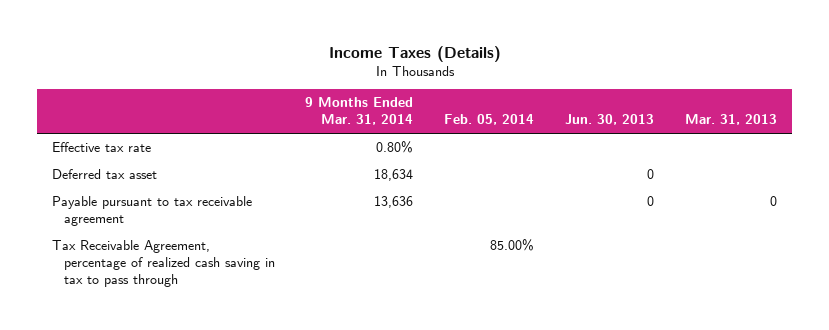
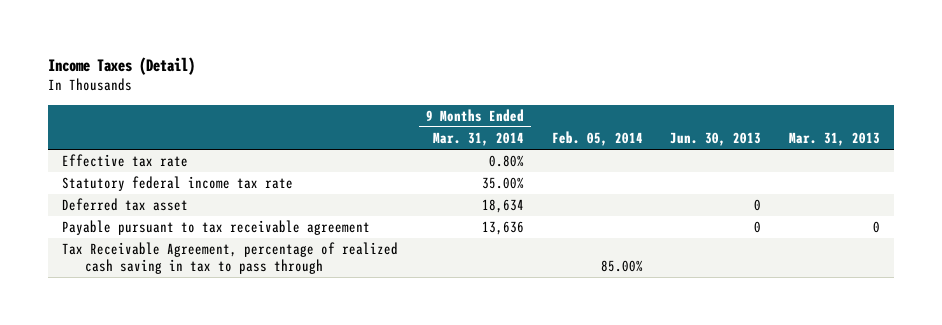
[328,45,501,62] Income Taxes (Details) -> [48,56,196,75] Income Taxes (Detail)
none -> [62,176,294,192] Statutory federal income tax rate

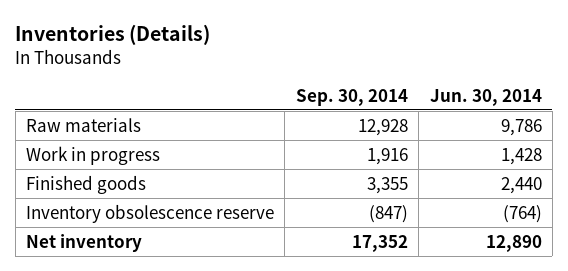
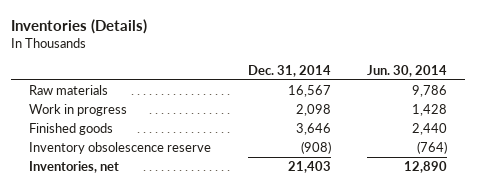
[295,88,408,106] Sep. 30, 2014 -> none
none -> [247,64,331,77] Dec. 31, 2014
[26,233,143,252] Net inventory -> [29,161,120,174] Inventories, net

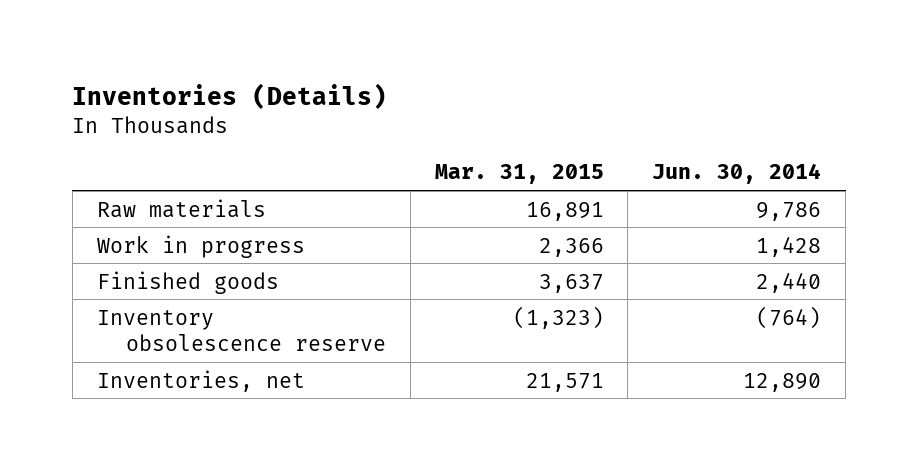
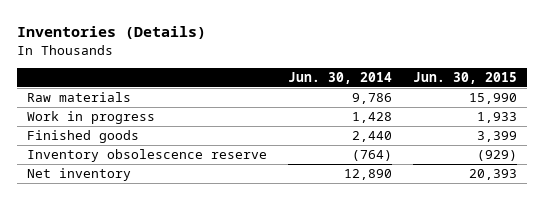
[434,164,604,185] Mar. 31, 2015 -> none
none -> [412,72,517,85] Jun. 30, 2015
[96,369,305,392] Inventories, net -> [27,168,132,182] Net inventory

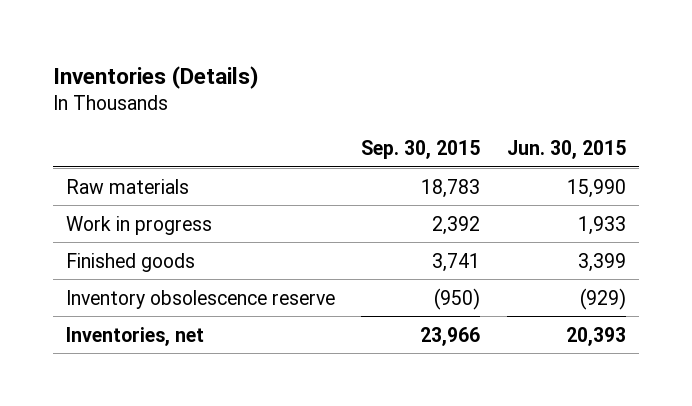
[287,72,392,85] Jun. 30, 2014 -> none
none -> [361,140,481,160] Sep. 30, 2015
[27,168,132,182] Net inventory -> [66,326,205,346] Inventories, net

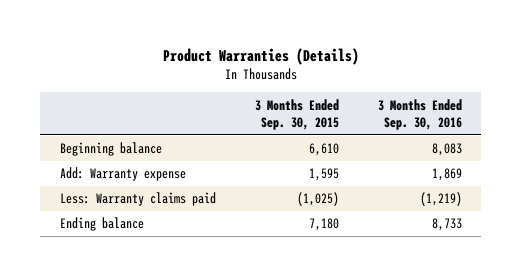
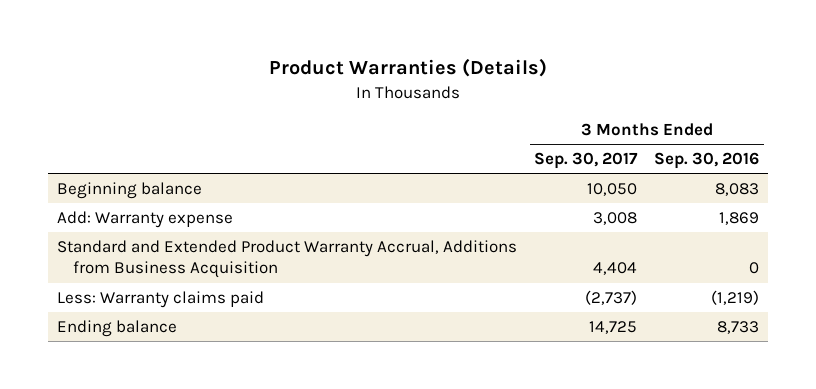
[254,98,339,130] 3 Months Ended Sep. 30, 2015 -> none
none -> [533,152,638,170] Sep. 30, 2017
none -> [56,240,517,279] Standard and Extended Product Warranty Accrual, Additions from Business Acquisition

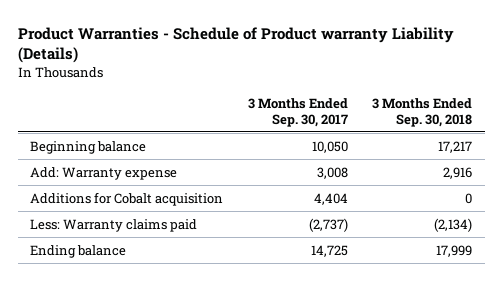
[268,58,547,78] Product Warranties (Details) -> [17,26,454,64] Product Warranties - Schedule of Product warranty Liability (Details)
[654,152,760,170] Sep. 30, 2016 -> none
none -> [372,97,473,127] 3 Months Ended Sep. 30, 2018
[56,240,517,279] Standard and Extended Product Warranty Accrual, Additions from Business Acquisition -> [30,191,224,206] Additions for Cobalt acquisition

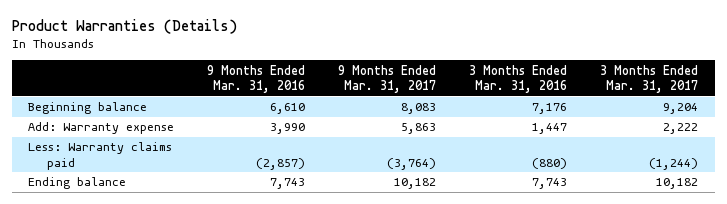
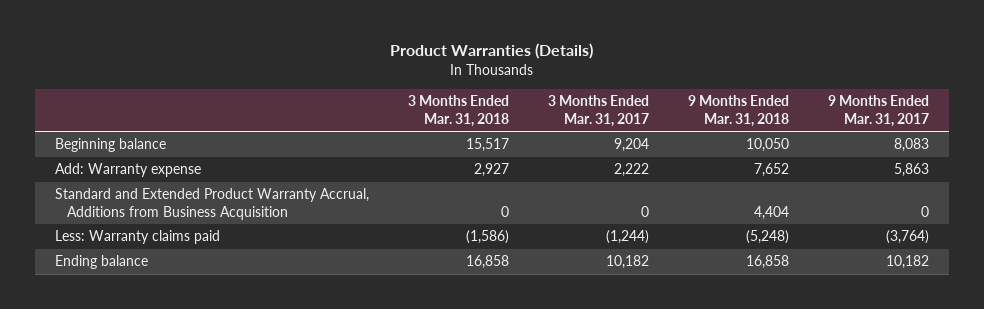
[207,64,306,94] 9 Months Ended Mar. 31, 2016 -> none
[469,64,568,94] 3 Months Ended Mar. 31, 2016 -> none
none -> [407,95,509,127] 3 Months Ended Mar. 31, 2018
none -> [688,95,790,127] 9 Months Ended Mar. 31, 2018
none -> [54,188,369,220] Standard and Extended Product Warranty Accrual, Additions from Business Acquisition

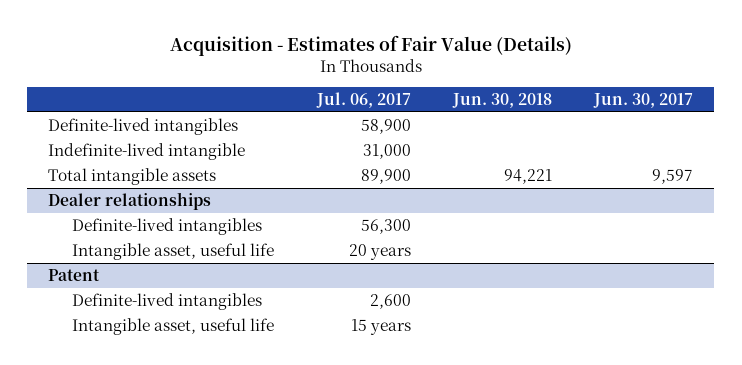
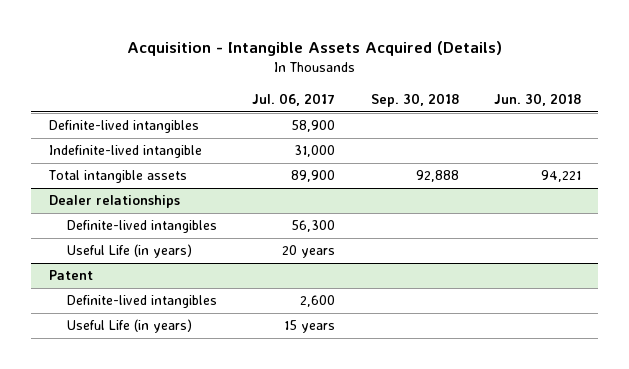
[169,35,572,57] Acquisition - Estimates of Fair Value (Details) -> [126,41,502,57] Acquisition - Intangible Assets Acquired (Details)
[593,93,694,109] Jun. 30, 2017 -> none
none -> [370,92,459,107] Sep. 30, 2018
[72,242,275,260] Intangible asset, useful life -> [67,244,193,259] Useful Life (in years)
[72,317,275,335] Intangible asset, useful life -> [67,319,193,334] Useful Life (in years)

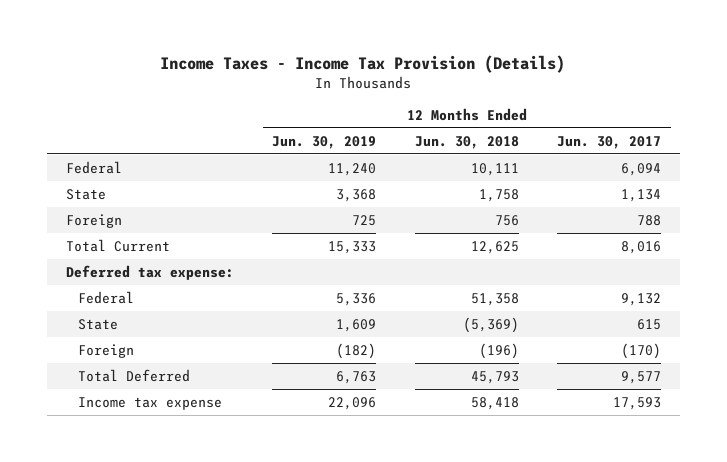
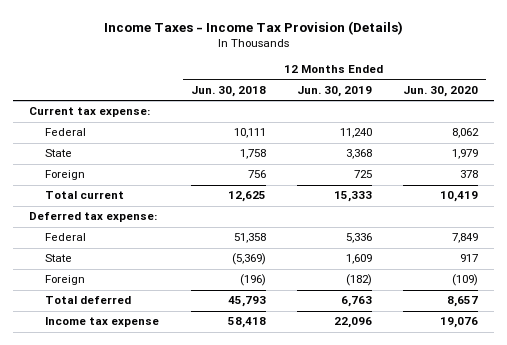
[557,135,662,149] Jun. 30, 2017 -> none
none -> [403,85,479,97] Jun. 30, 2020
none -> [29,107,151,118] Current tax expense:
[65,238,170,252] Total Current -> [45,191,125,200] Total current
[77,368,190,382] Total Deferred -> [45,296,132,305] Total deferred

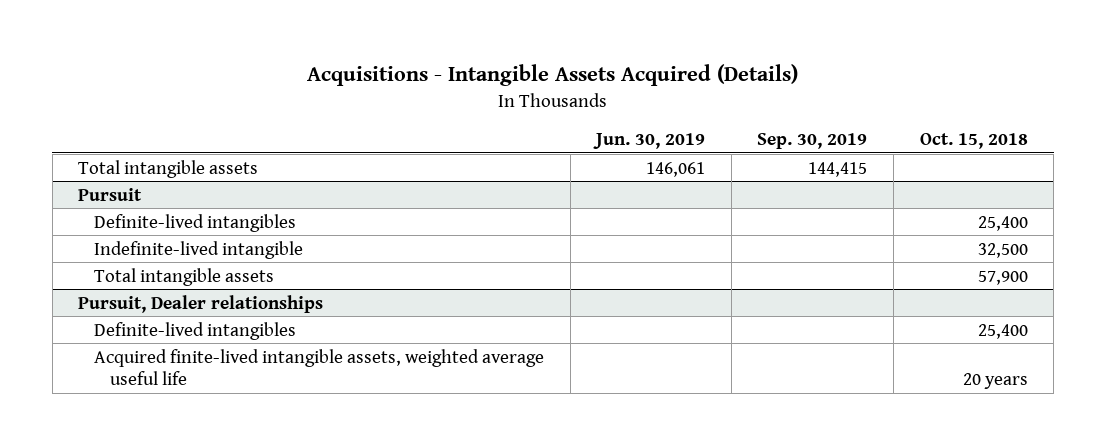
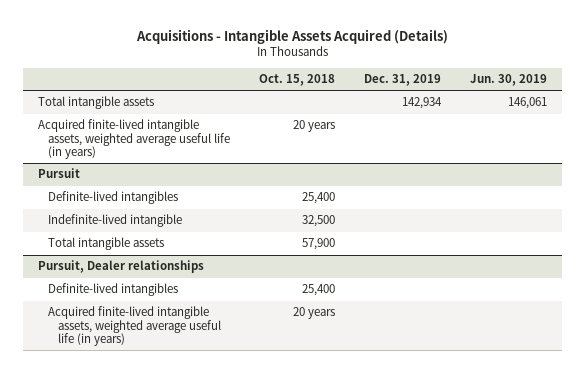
[757,133,868,150] Sep. 30, 2019 -> none
none -> [364,74,442,87] Dec. 31, 2019
none -> [37,119,231,160] Acquired finite-lived intangible assets, weighted average useful life (in years)
[93,348,544,386] Acquired finite-lived intangible assets, weighted average useful life -> [48,306,222,347] Acquired finite-lived intangible assets, weighted average useful life (in years)

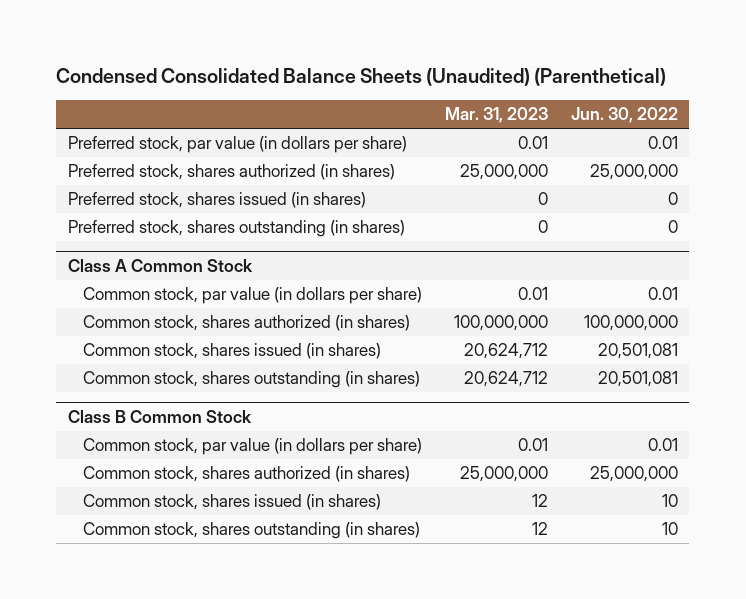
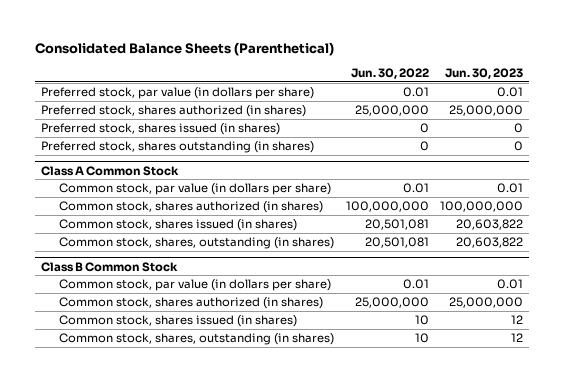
[56,67,667,86] Condensed Consolidated Balance Sheets (Unaudited) (Parenthetical) -> [35,41,335,56] Consolidated Balance Sheets (Parenthetical)
[444,107,548,124] Mar. 31, 2023 -> none
none -> [445,68,524,80] Jun. 30, 2023
[82,371,420,389] Common stock, shares outstanding (in shares) -> [58,237,334,250] Common stock, shares, outstanding (in shares)
[82,522,420,540] Common stock, shares outstanding (in shares) -> [58,333,334,346] Common stock, shares, outstanding (in shares)

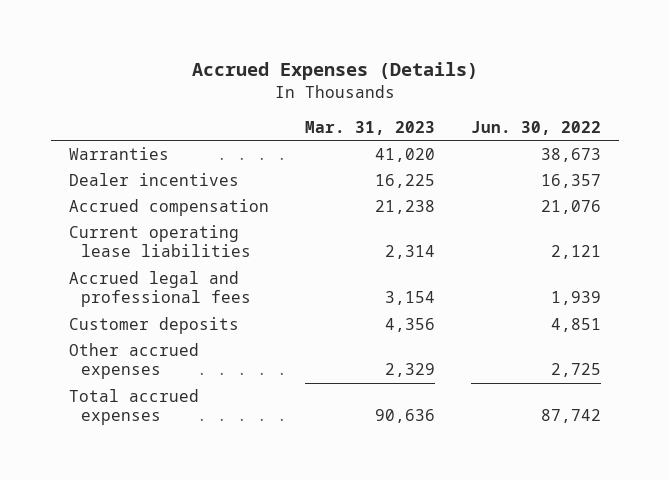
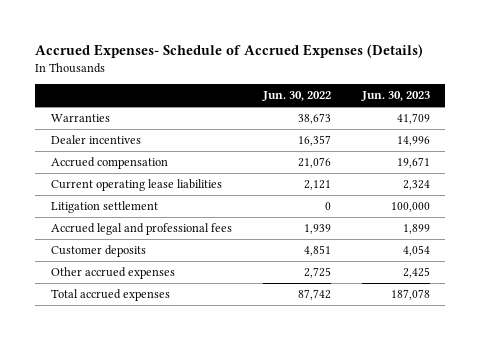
[191,61,478,80] Accrued Expenses (Details) -> [35,43,424,58] Accrued Expenses- Schedule of Accrued Expenses (Details)
[304,120,435,135] Mar. 31, 2023 -> none
none -> [360,91,430,102] Jun. 30, 2023
none -> [50,201,158,214] Litigation settlement

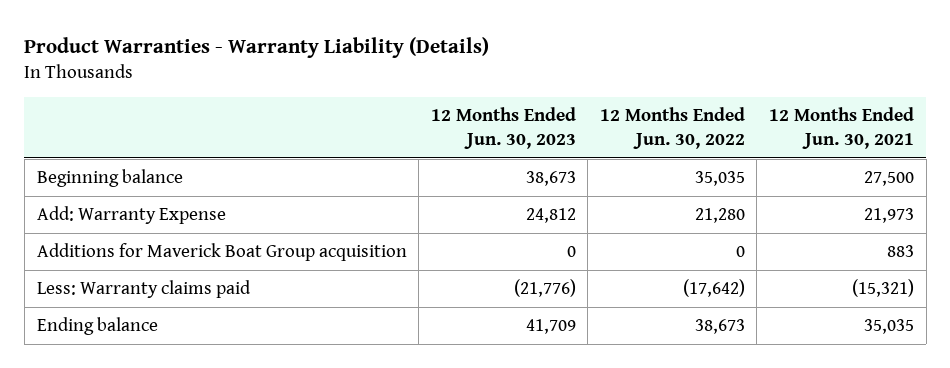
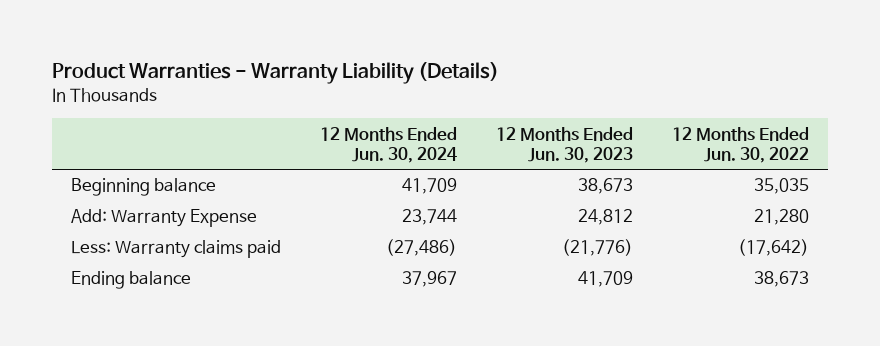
[768,106,914,149] 12 Months Ended Jun. 30, 2021 -> none
none -> [319,126,457,164] 12 Months Ended Jun. 30, 2024
[36,243,407,262] Additions for Maverick Boat Group acquisition -> none

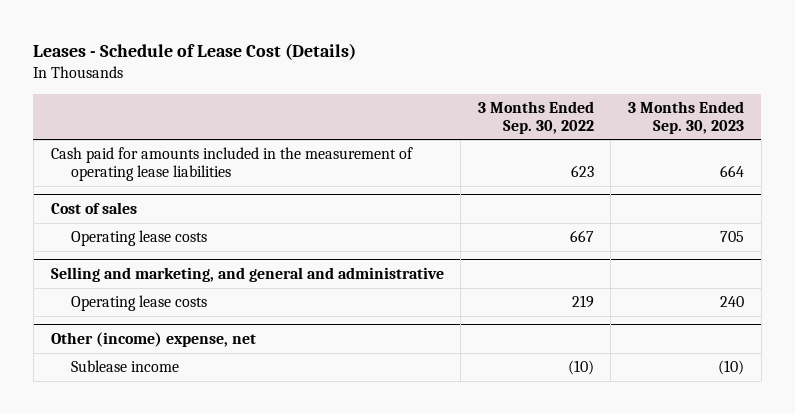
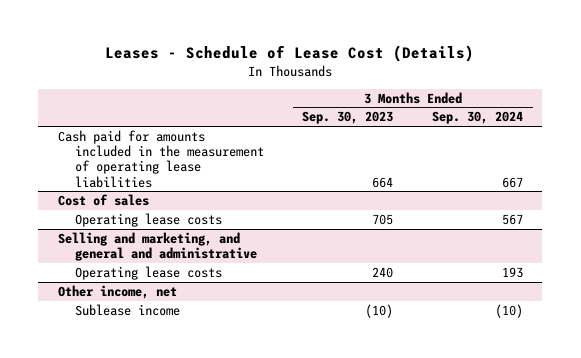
[477,100,594,134] 3 Months Ended Sep. 30, 2022 -> none
none -> [432,111,524,125] Sep. 30, 2024
[50,332,256,348] Other (income) expense, net -> [57,284,177,299] Other income, net

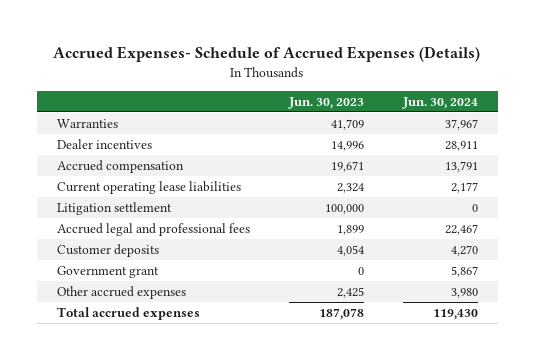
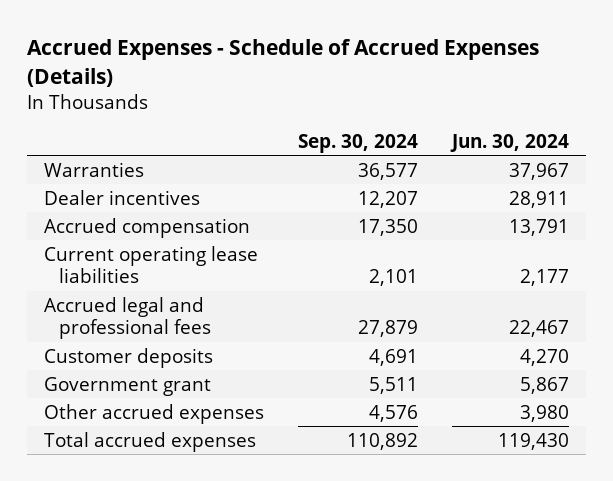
[53,46,481,63] Accrued Expenses- Schedule of Accrued Expenses (Details) -> [26,39,539,87] Accrued Expenses - Schedule of Accrued Expenses (Details)
[287,96,364,109] Jun. 30, 2023 -> none
none -> [297,133,418,153] Sep. 30, 2024
[56,201,172,215] Litigation settlement -> none

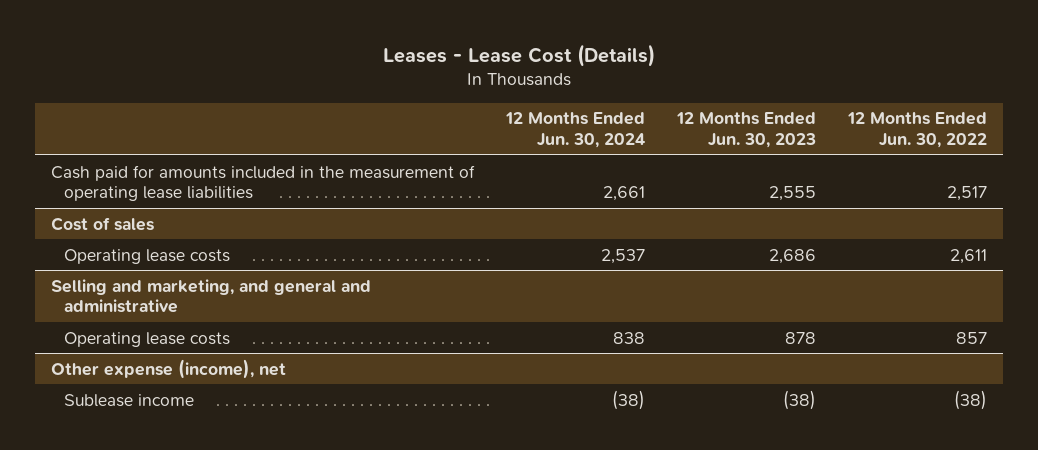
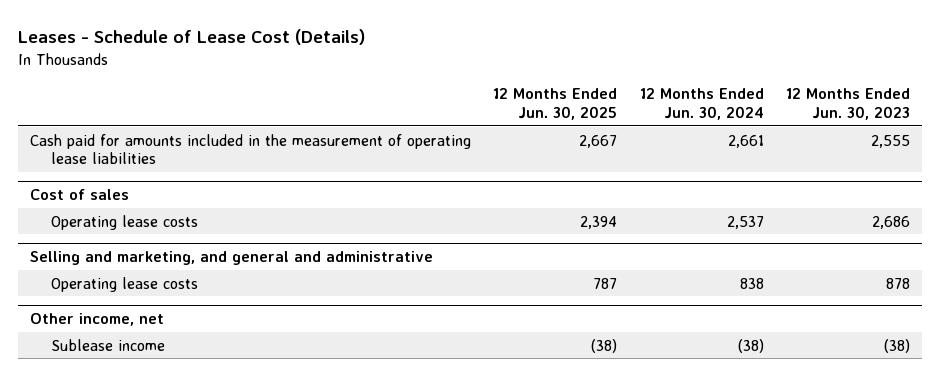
[383,43,656,67] Leases - Lease Cost (Details) -> [18,29,366,46] Leases - Schedule of Lease Cost (Details)
[847,112,988,148] 12 Months Ended Jun. 30, 2022 -> none
none -> [493,88,618,121] 12 Months Ended Jun. 30, 2025
[50,358,286,379] Other expense (income), net -> [29,313,164,327] Other income, net

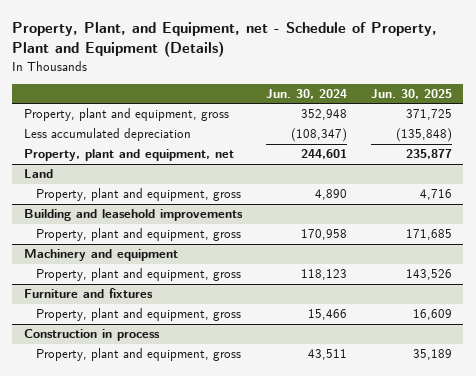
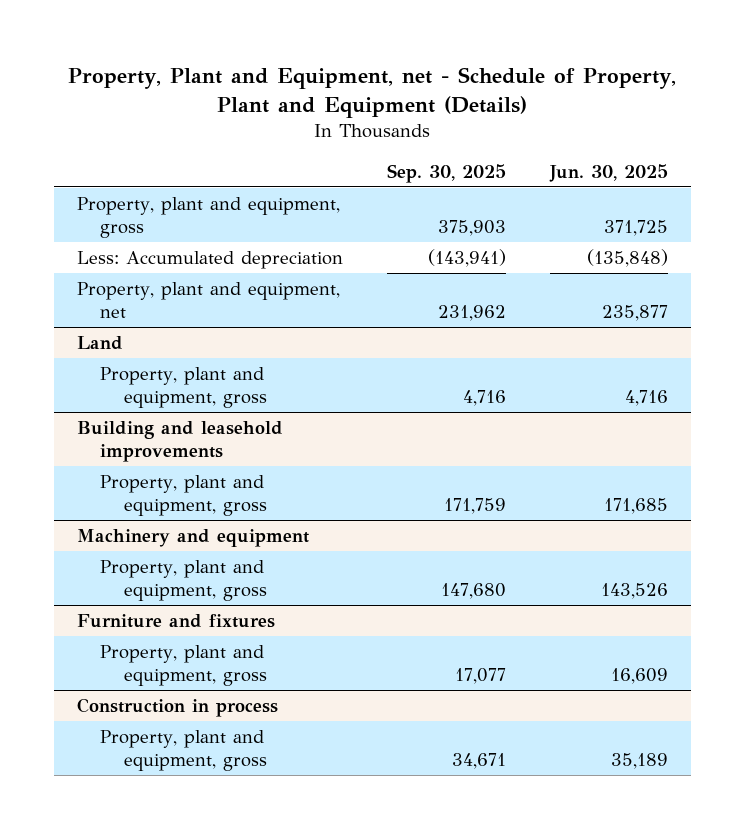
[12,21,438,57] Property, Plant, and Equipment, net - Schedule of Property, Plant and Equipment (Details) -> [68,67,677,119] Property, Plant and Equipment, net - Schedule of Property, Plant and Equipment (Details)
[265,89,347,100] Jun. 30, 2024 -> none
none -> [386,163,506,183] Sep. 30, 2025
[24,128,192,142] Less accumulated depreciation -> [76,250,343,269] Less: Accumulated depreciation

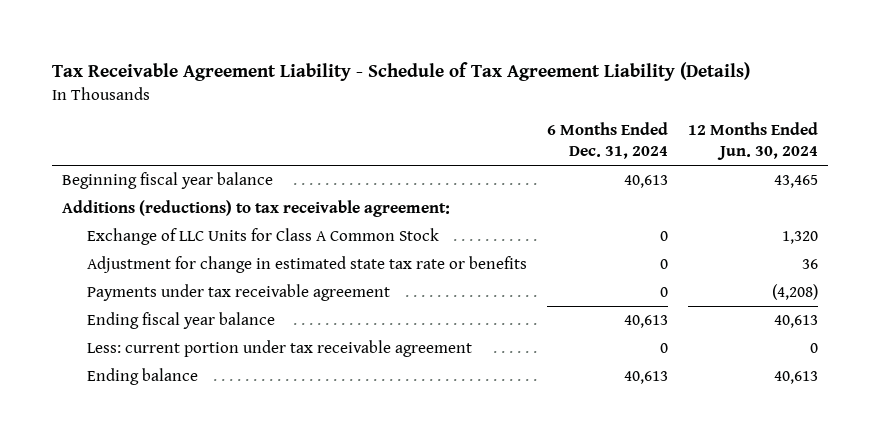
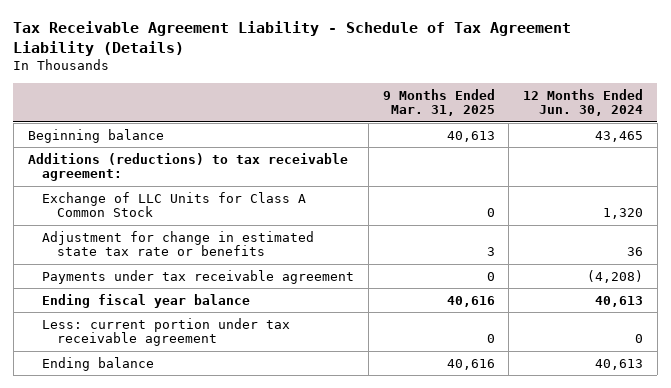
[547,122,669,160] 6 Months Ended Dec. 31, 2024 -> none
none -> [382,88,495,117] 9 Months Ended Mar. 31, 2025
[61,172,273,190] Beginning fiscal year balance -> [27,128,164,143] Beginning balance

